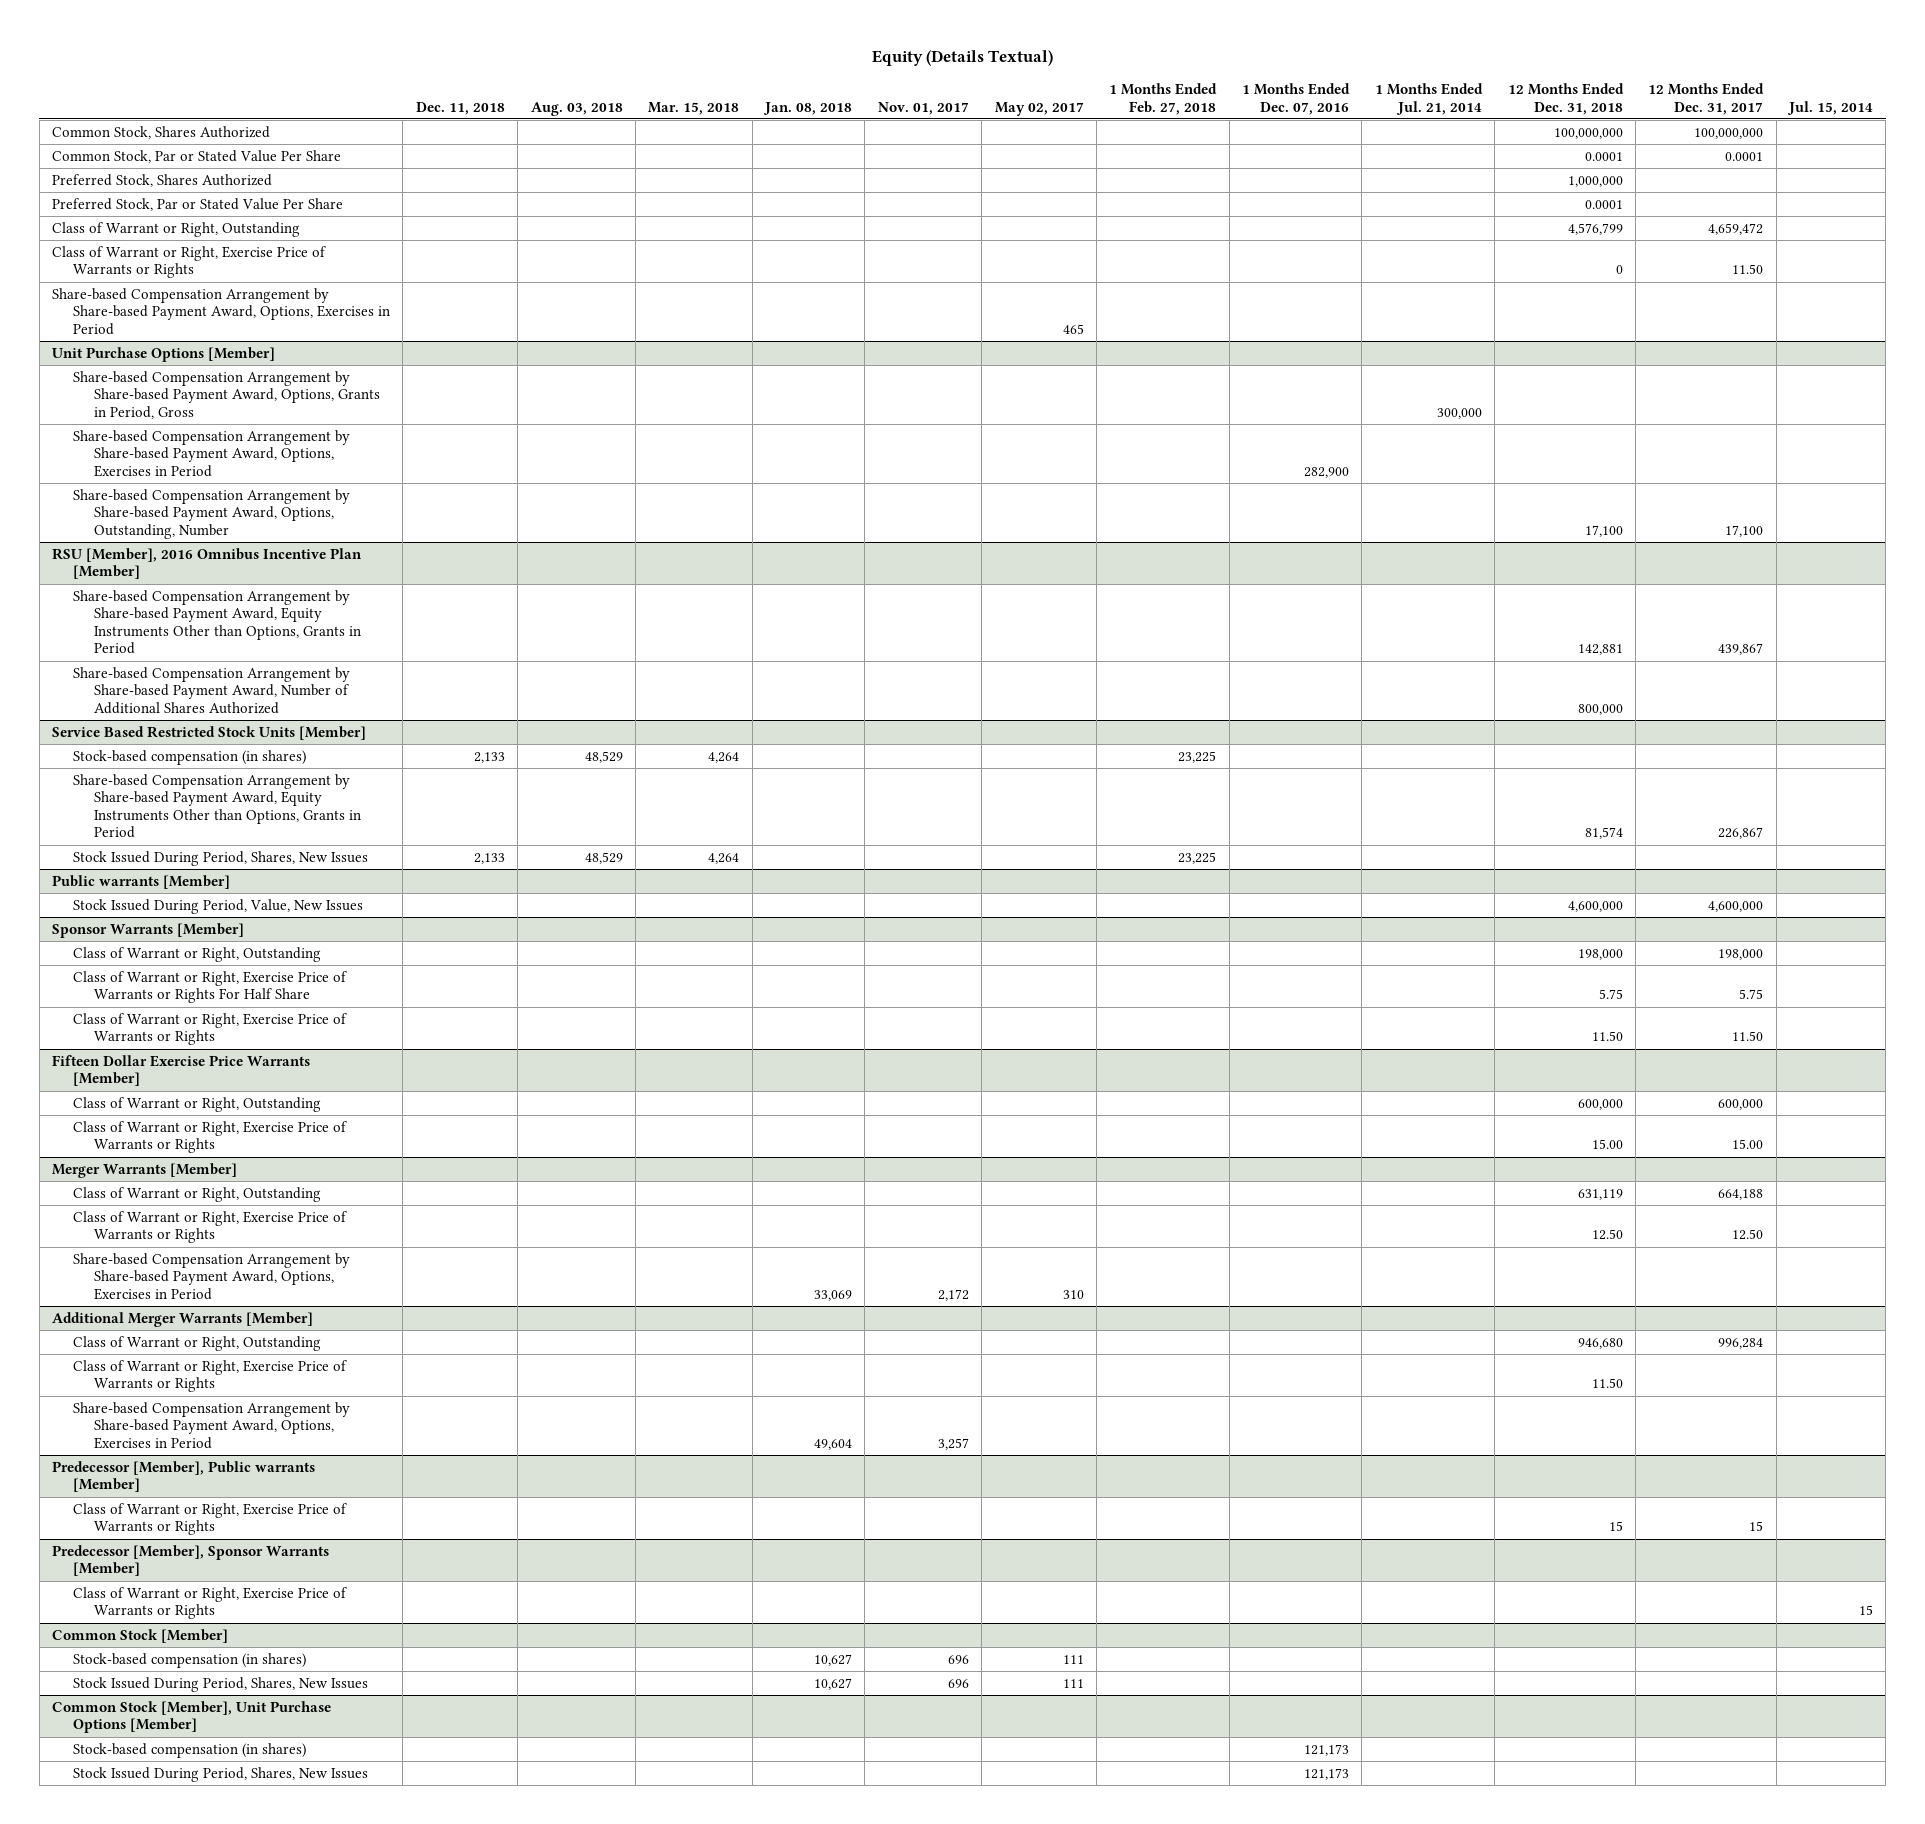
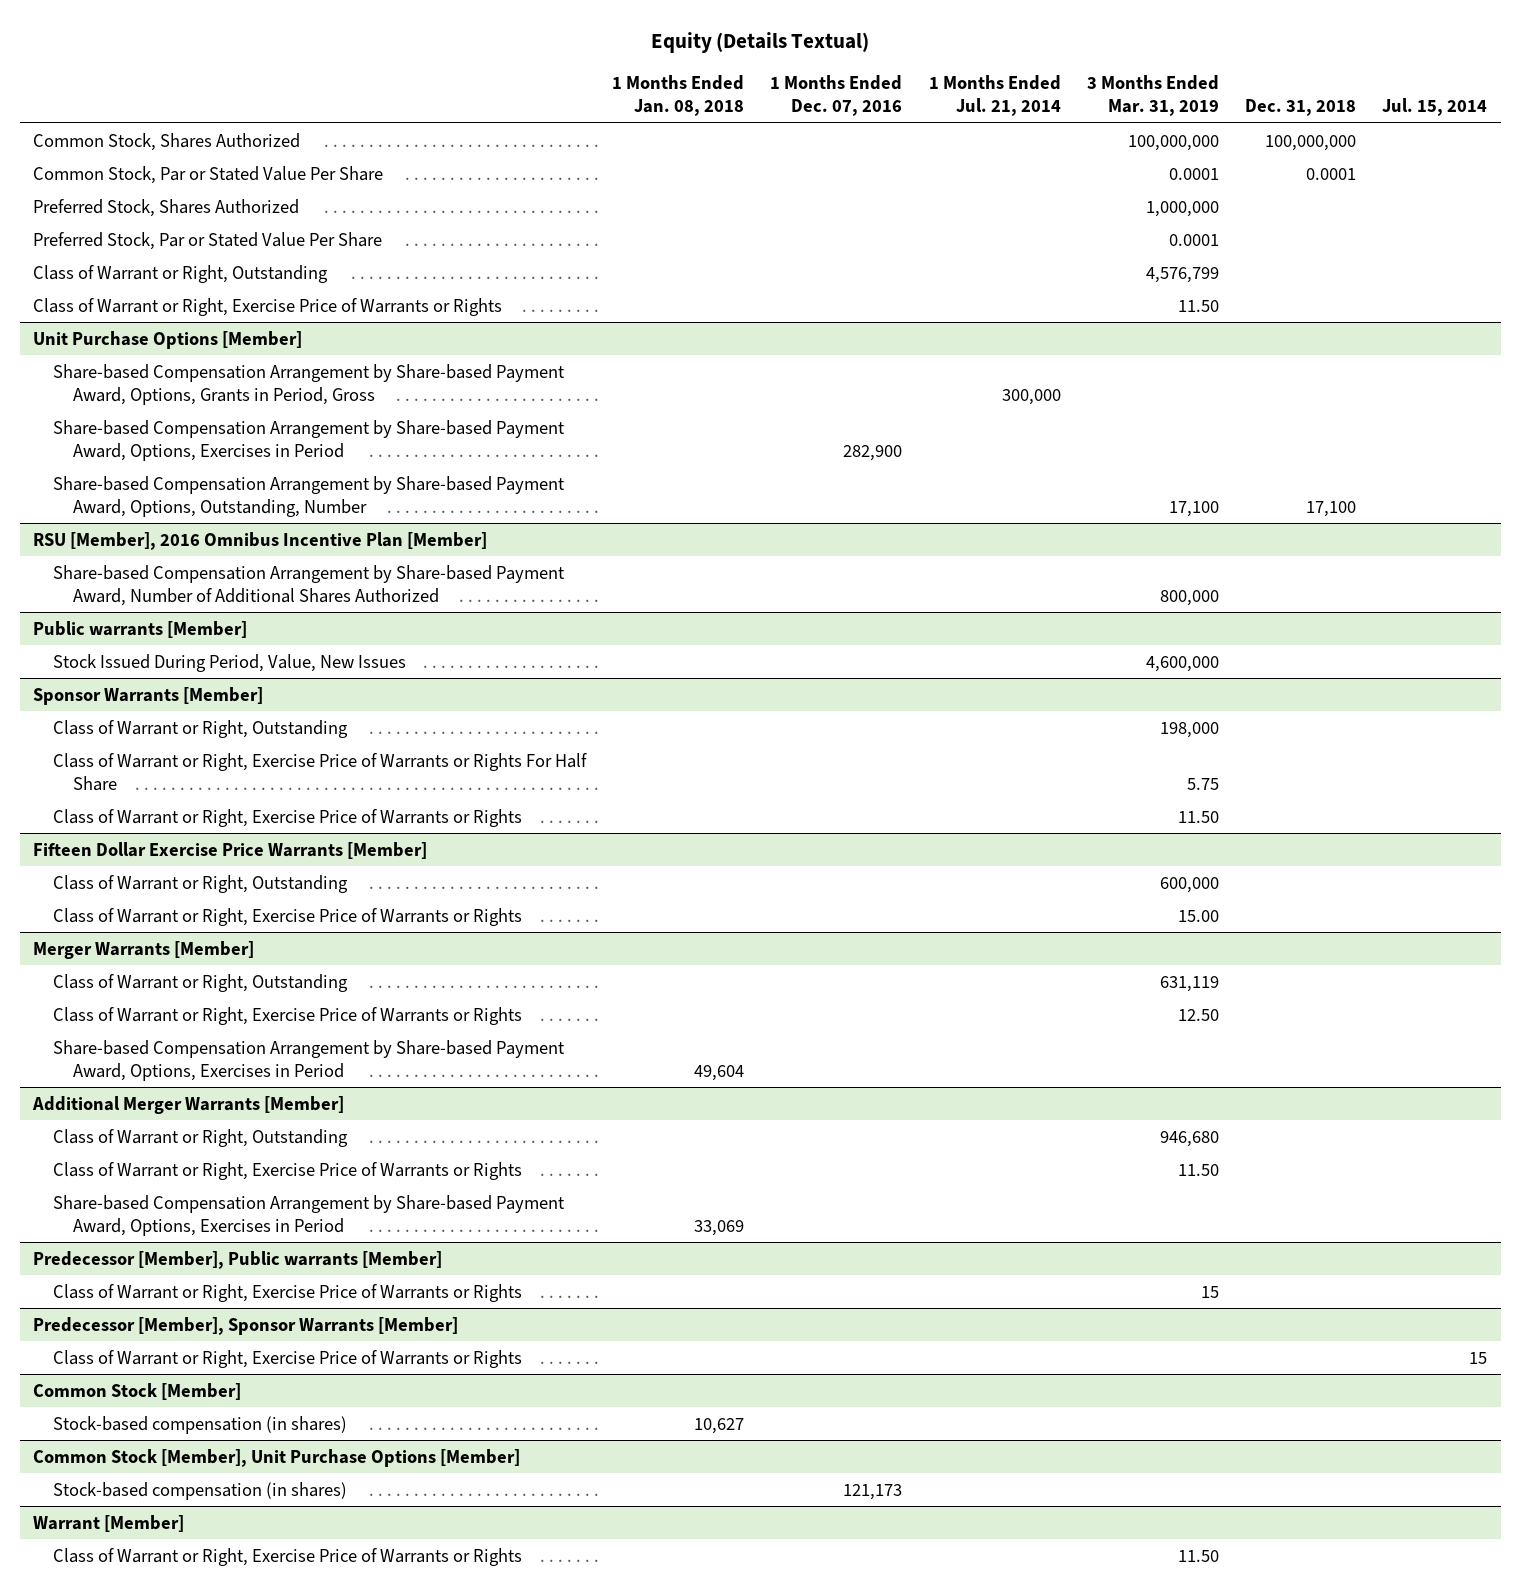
[415,101,505,115] Dec. 11, 2018 -> none
[530,101,623,116] Aug. 03, 2018 -> none
[648,101,740,115] Mar. 15, 2018 -> none
[763,101,853,115] Jan. 08, 2018 -> none
[877,101,969,115] Nov. 01, 2017 -> none
[994,101,1084,116] May 02, 2017 -> none
[1109,83,1218,115] 1 Months Ended Feb. 27, 2018 -> none
[1507,83,1624,115] 12 Months Ended Dec. 31, 2018 -> none
[1648,83,1765,115] 12 Months Ended Dec. 31, 2017 -> none
none -> [612,75,745,117] 1 Months Ended Jan. 08, 2018
none -> [1086,75,1219,117] 3 Months Ended Mar. 31, 2019
none -> [1245,99,1357,117] Dec. 31, 2018
[52,287,391,335] Share-based Compensation Arrangement by Share-based Payment Award, Options, Exercises in Period -> none
[73,589,361,655] Share-based Compensation Arrangement by Share-based Payment Award, Equity Instruments Other than Options, Grants in Period -> none
[52,725,367,740] Service Based Restricted Stock Units [Member] -> none
[73,749,307,765] Stock-based compensation (in shares) -> none
[73,773,361,839] Share-based Compensation Arrangement by Share-based Payment Award, Equity Instruments Other than Options, Grants in Period -> none
[73,850,369,866] Stock Issued During Period, Shares, New Issues -> none
[73,1676,369,1692] Stock Issued During Period, Shares, New Issues -> none
[73,1766,369,1782] Stock Issued During Period, Shares, New Issues -> none
none -> [33,1514,185,1532] Warrant [Member]
none -> [52,1547,522,1566] Class of Warrant or Right, Exercise Price of Warrants or Rights

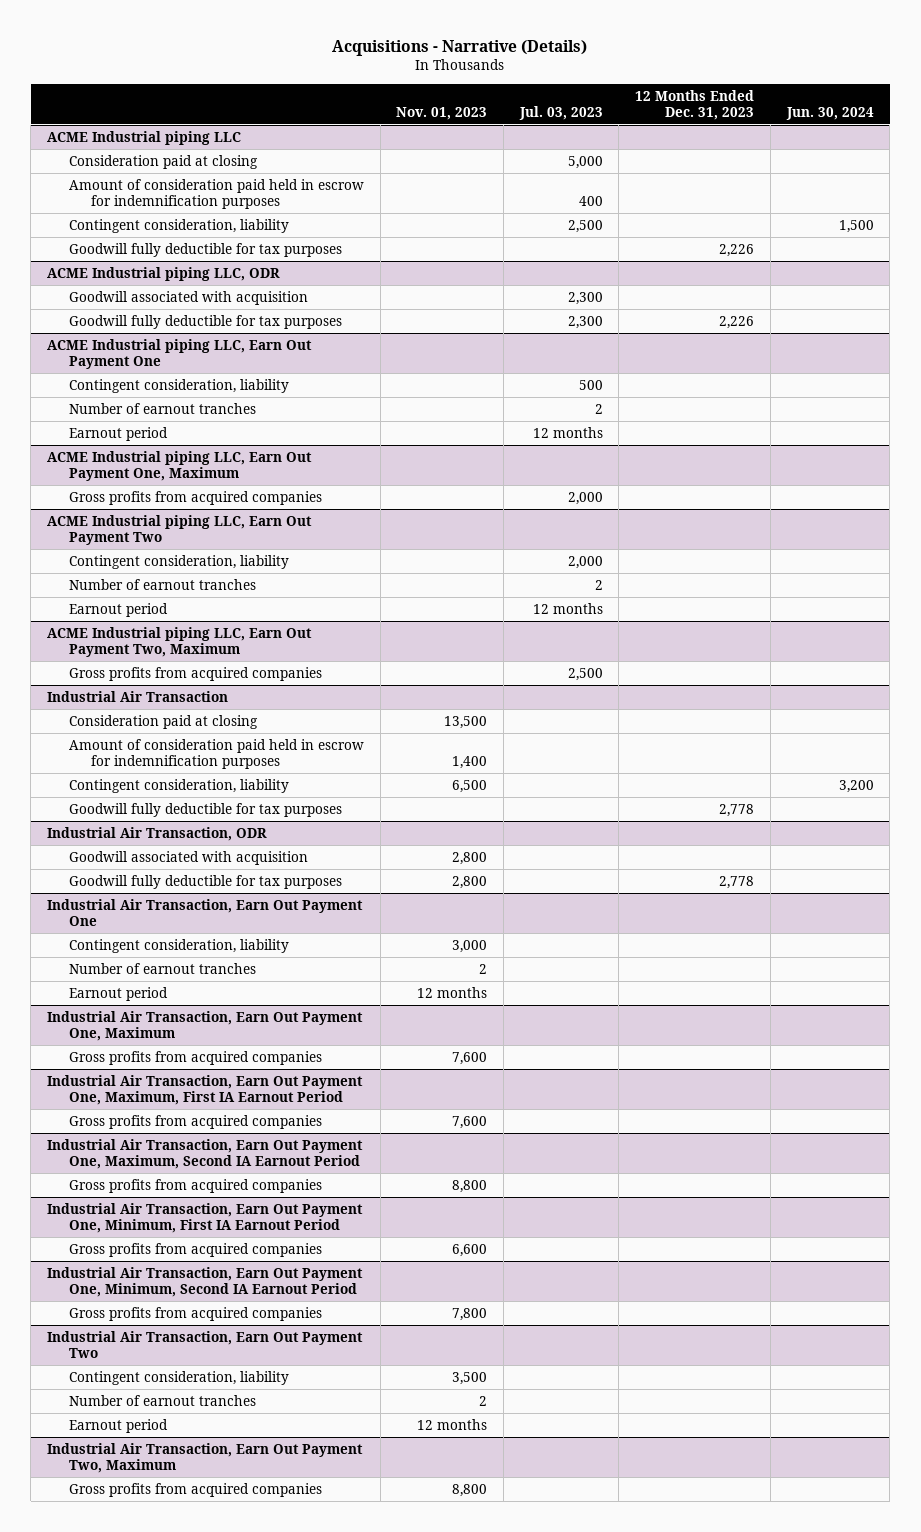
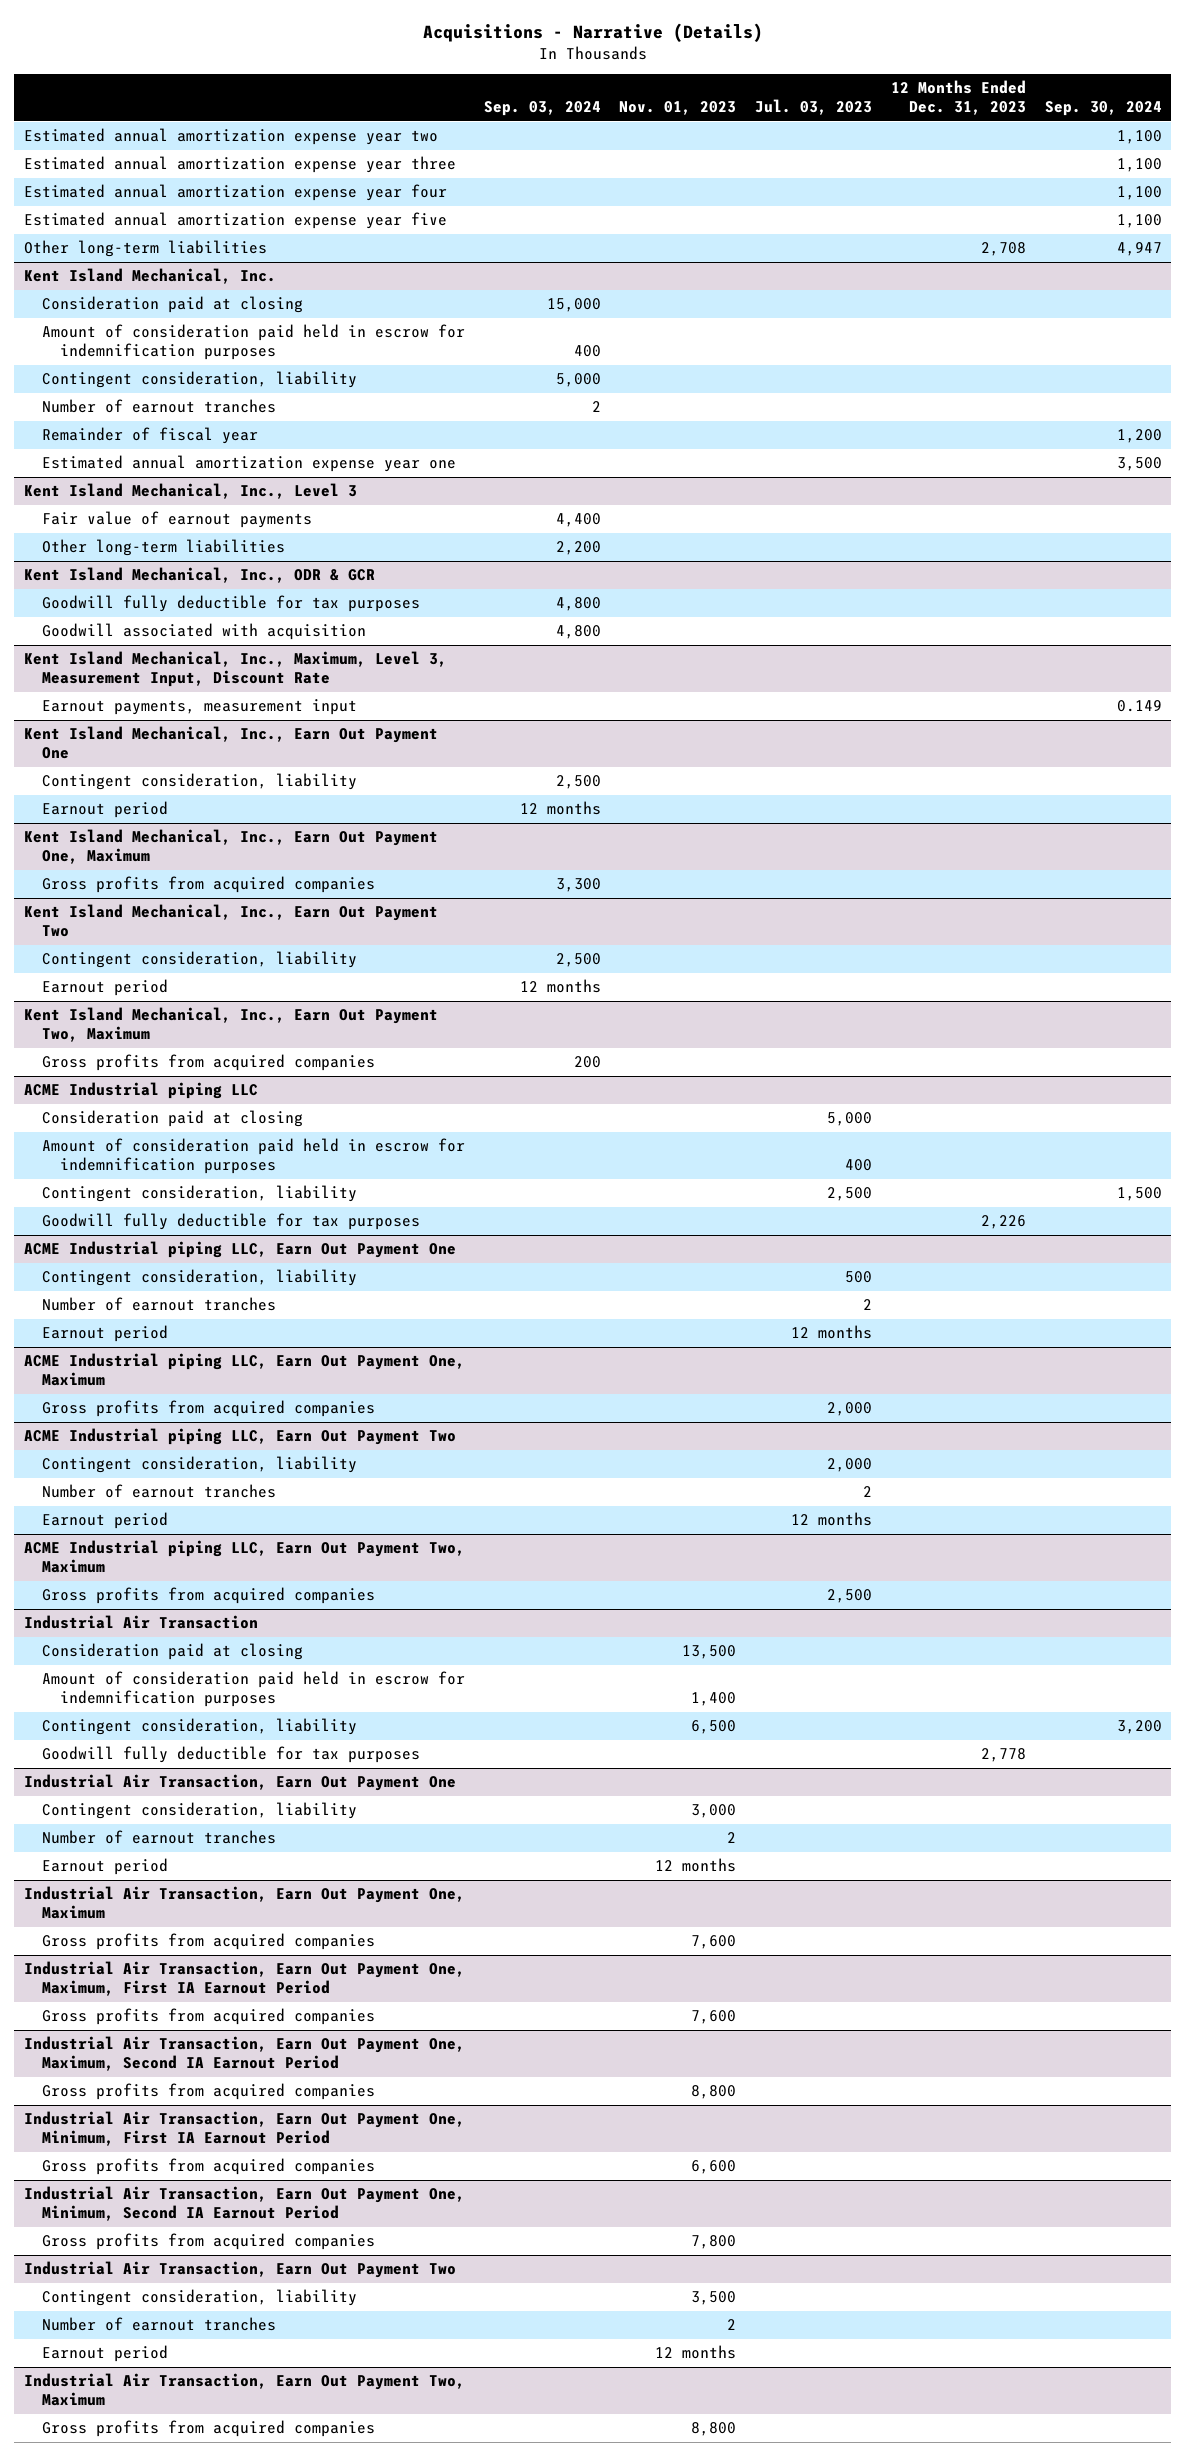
[785,106,874,120] Jun. 30, 2024 -> none
none -> [483,101,601,117] Sep. 03, 2024
none -> [1044,101,1162,117] Sep. 30, 2024
none -> [23,128,438,146] Estimated annual amortization expense year two
none -> [23,156,456,174] Estimated annual amortization expense year three
none -> [23,184,447,202] Estimated annual amortization expense year four
none -> [23,212,447,230] Estimated annual amortization expense year five
none -> [23,240,267,258] Other long-term liabilities
none -> [23,268,276,285] Kent Island Mechanical, Inc.
none -> [42,296,304,314] Consideration paid at closing
none -> [42,324,466,361] Amount of consideration paid held in escrow for indemnification purposes
none -> [42,371,358,389] Contingent consideration, liability
none -> [42,399,277,414] Number of earnout tranches
none -> [42,427,259,445] Remainder of fiscal year
none -> [42,455,457,473] Estimated annual amortization expense year one
none -> [23,483,357,500] Kent Island Mechanical, Inc., Level 3
none -> [42,511,313,529] Fair value of earnout payments
none -> [42,539,286,557] Other long-term liabilities
none -> [23,567,375,584] Kent Island Mechanical, Inc., ODR & GCR
none -> [42,595,421,613] Goodwill fully deductible for tax purposes
none -> [42,623,367,641] Goodwill associated with acquisition
none -> [23,651,447,688] Kent Island Mechanical, Inc., Maximum, Level 3, Measurement Input, Discount Rate
none -> [42,699,358,716] Earnout payments, measurement input
none -> [23,726,438,760] Kent Island Mechanical, Inc., Earn Out Payment One
none -> [42,773,358,791] Contingent consideration, liability
none -> [42,801,169,819] Earnout period
none -> [23,829,438,865] Kent Island Mechanical, Inc., Earn Out Payment One, Maximum
none -> [42,876,376,894] Gross profits from acquired companies
none -> [23,904,438,938] Kent Island Mechanical, Inc., Earn Out Payment Two
none -> [42,951,358,969] Contingent consideration, liability
none -> [42,979,169,997] Earnout period
none -> [23,1007,438,1043] Kent Island Mechanical, Inc., Earn Out Payment Two, Maximum
none -> [42,1054,376,1072] Gross profits from acquired companies
[47,267,281,282] ACME Industrial piping LLC, ODR -> none
[68,291,308,306] Goodwill associated with acquisition -> none
[68,315,342,330] Goodwill fully deductible for tax purposes -> none
[47,827,268,842] Industrial Air Transaction, ODR -> none
[68,851,308,866] Goodwill associated with acquisition -> none
[68,875,342,890] Goodwill fully deductible for tax purposes -> none

